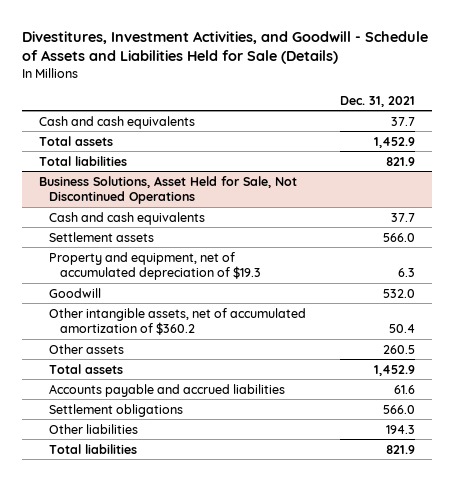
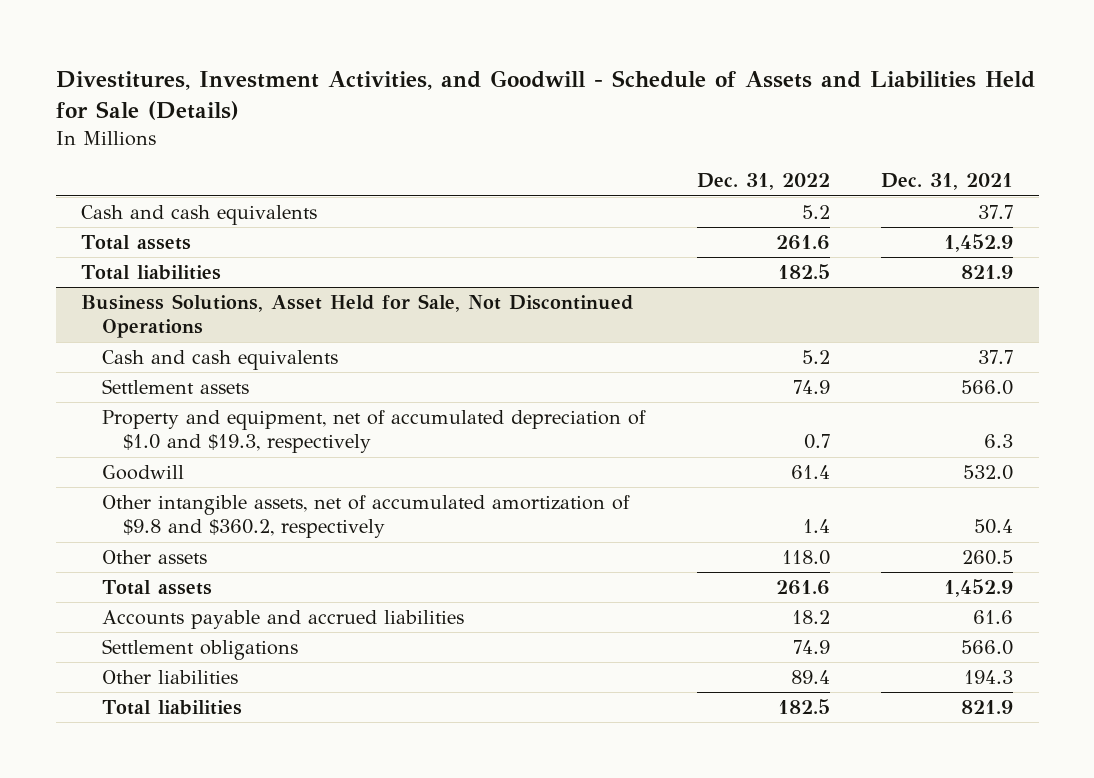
none -> [696,173,830,191] Dec. 31, 2022
[49,251,261,281] Property and equipment, net of accumulated depreciation of $19.3 -> [102,410,647,454] Property and equipment, net of accumulated depreciation of $1.0 and $19.3, respectively
[49,307,307,336] Other intangible assets, net of accumulated amortization of $360.2 -> [102,495,631,539] Other intangible assets, net of accumulated amortization of $9.8 and $360.2, respectively

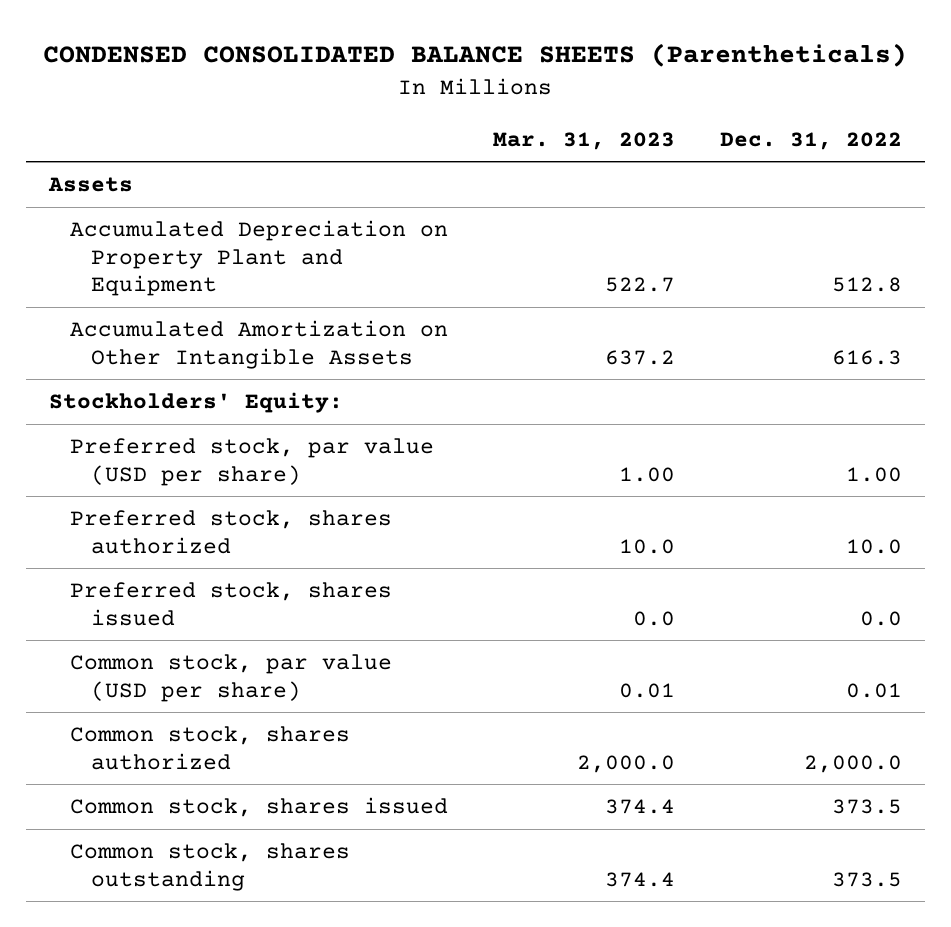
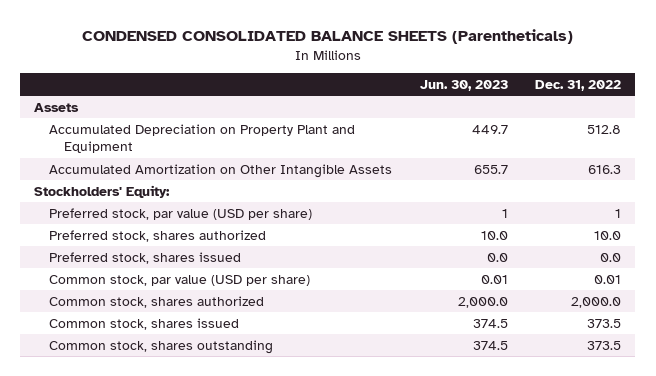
[492,131,675,150] Mar. 31, 2023 -> none
none -> [419,79,508,91] Jun. 30, 2023
[846,466,903,482] 1.00 -> [615,208,622,218] 1

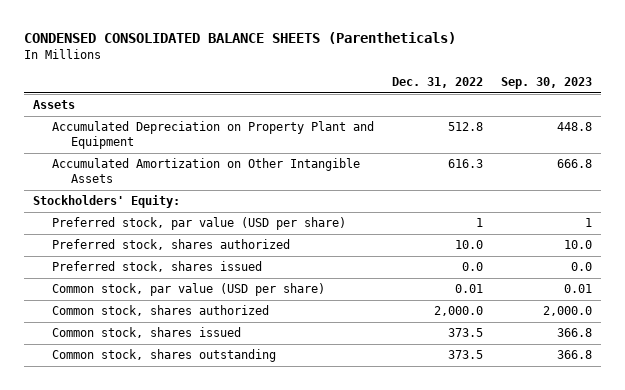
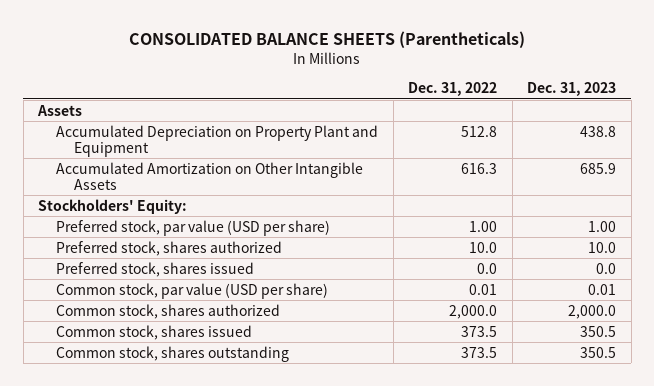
[24,31,457,44] CONDENSED CONSOLIDATED BALANCE SHEETS (Parentheticals) -> [129,30,526,48] CONSOLIDATED BALANCE SHEETS (Parentheticals)
[500,77,592,90] Sep. 30, 2023 -> none
none -> [527,82,617,97] Dec. 31, 2023
[475,218,483,228] 1 -> [469,220,498,232] 1.00

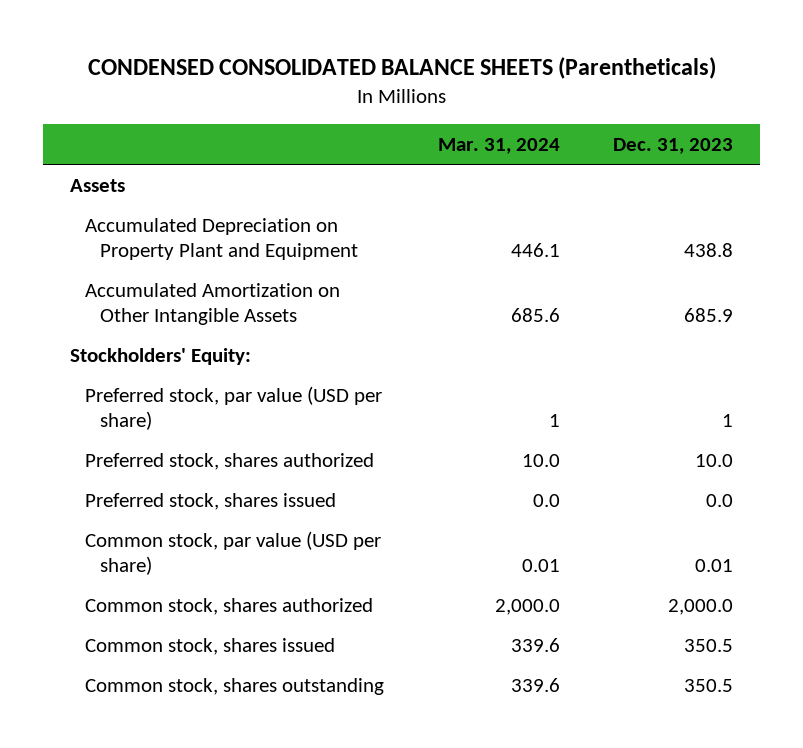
[129,30,526,48] CONSOLIDATED BALANCE SHEETS (Parentheticals) -> [87,57,716,80] CONDENSED CONSOLIDATED BALANCE SHEETS (Parentheticals)
[408,82,498,97] Dec. 31, 2022 -> none
none -> [437,137,560,154] Mar. 31, 2024
[588,220,617,232] 1.00 -> [722,413,734,427] 1

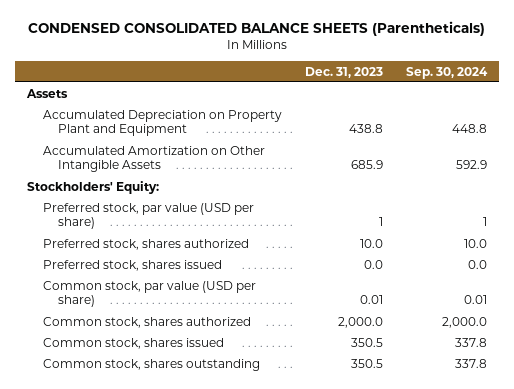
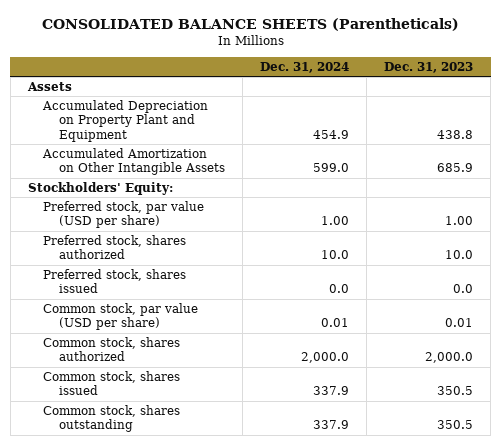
[27,21,485,37] CONDENSED CONSOLIDATED BALANCE SHEETS (Parentheticals) -> [41,17,459,31] CONSOLIDATED BALANCE SHEETS (Parentheticals)
[406,66,489,79] Sep. 30, 2024 -> none
none -> [260,62,350,74] Dec. 31, 2024
[378,217,383,227] 1 -> [445,216,474,226] 1.00

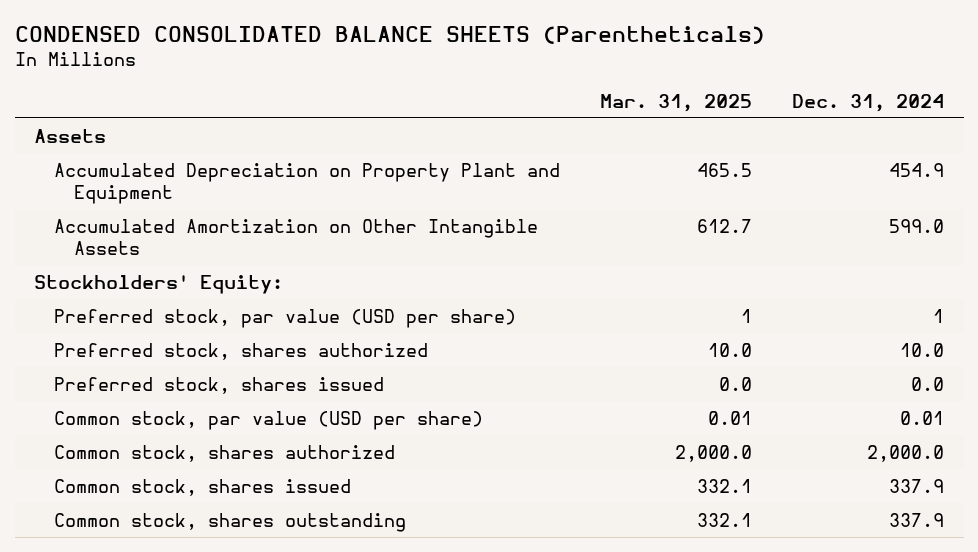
[41,17,459,31] CONSOLIDATED BALANCE SHEETS (Parentheticals) -> [14,26,765,45] CONDENSED CONSOLIDATED BALANCE SHEETS (Parentheticals)
[384,62,474,74] Dec. 31, 2023 -> none
none -> [600,93,753,112] Mar. 31, 2025
[321,216,350,226] 1.00 -> [932,308,944,323] 1

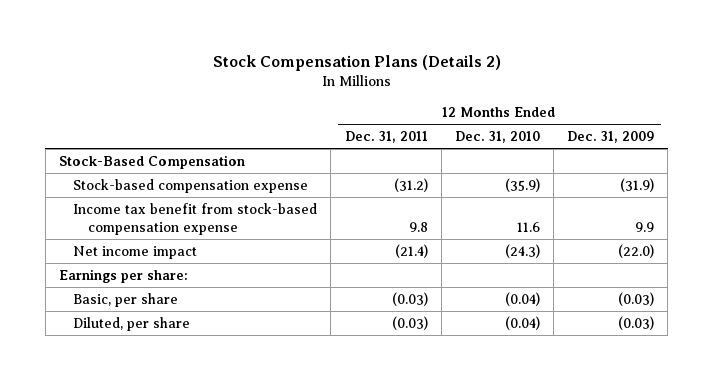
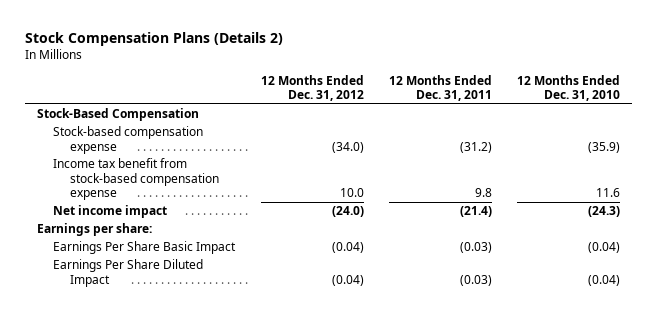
[567,131,655,144] Dec. 31, 2009 -> none
none -> [260,74,364,102] 12 Months Ended Dec. 31, 2012
[73,292,179,307] Basic, per share -> [53,241,237,255] Earnings Per Share Basic Impact
[73,316,191,331] Diluted, per share -> [53,259,204,287] Earnings Per Share Diluted Impact

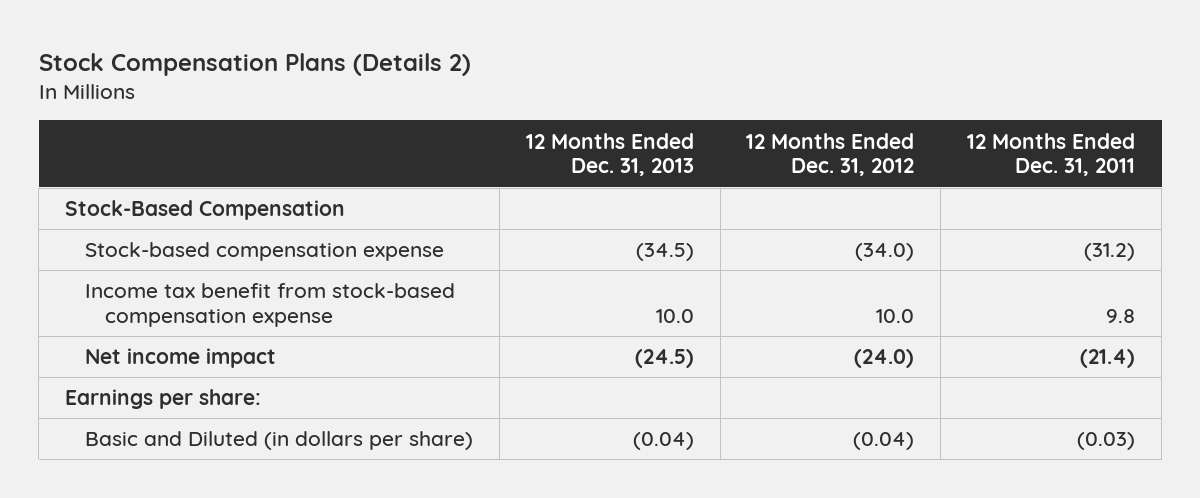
[516,74,620,102] 12 Months Ended Dec. 31, 2010 -> none
none -> [525,132,694,177] 12 Months Ended Dec. 31, 2013
[53,241,237,255] Earnings Per Share Basic Impact -> none
[53,259,204,287] Earnings Per Share Diluted Impact -> none
none -> [85,431,474,451] Basic and Diluted (in dollars per share)

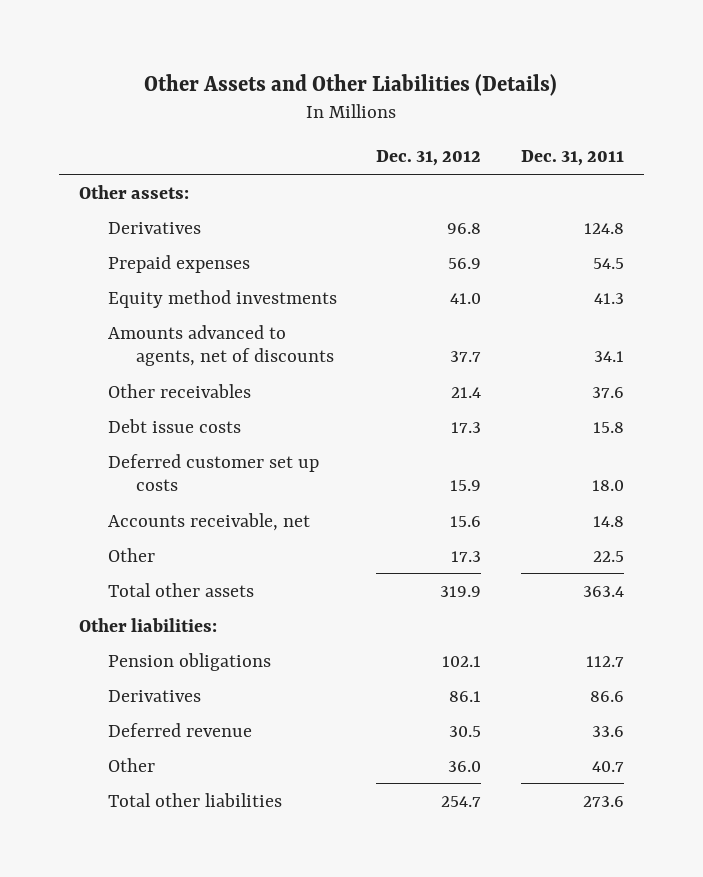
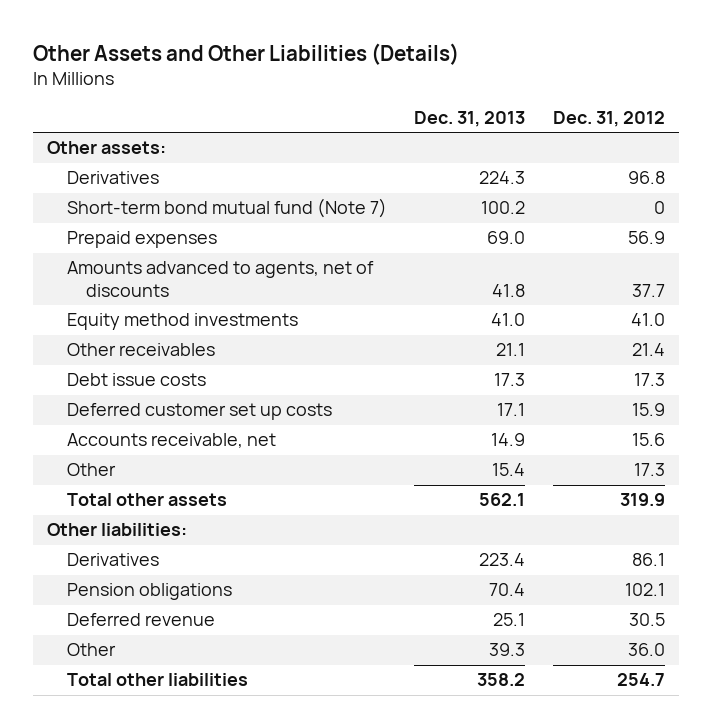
[520,150,624,167] Dec. 31, 2011 -> none
none -> [414,110,526,127] Dec. 31, 2013
none -> [66,198,387,219] Short-term bond mutual fund (Note 7)
[107,289,337,308] Equity method investments -> [66,313,298,331] Equity method investments
[107,652,271,671] Pension obligations -> [66,583,232,601] Pension obligations

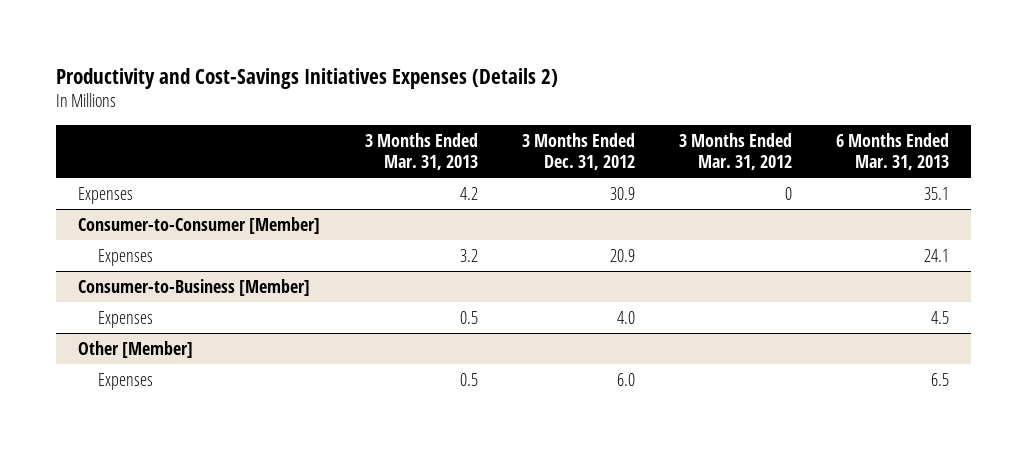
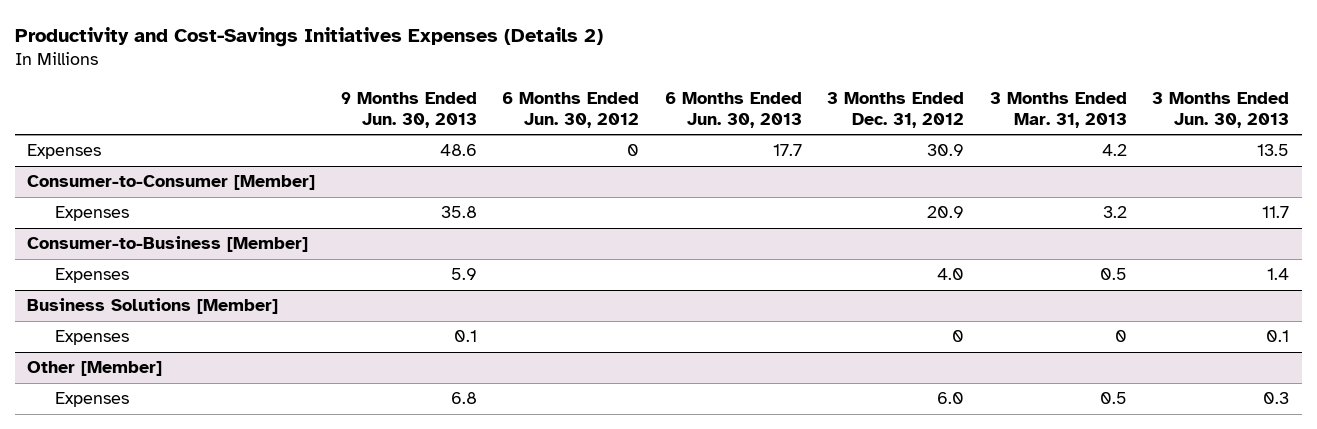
[678,132,792,171] 3 Months Ended Mar. 31, 2012 -> none
[836,132,950,171] 6 Months Ended Mar. 31, 2013 -> none
none -> [340,91,477,128] 9 Months Ended Jun. 30, 2013
none -> [502,91,640,128] 6 Months Ended Jun. 30, 2012
none -> [664,91,802,128] 6 Months Ended Jun. 30, 2013
none -> [1152,91,1290,128] 3 Months Ended Jun. 30, 2013
none -> [27,298,279,315] Business Solutions [Member]
none -> [54,330,129,346] Expenses

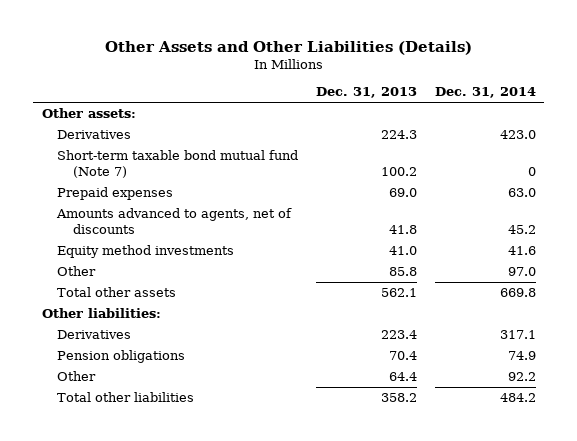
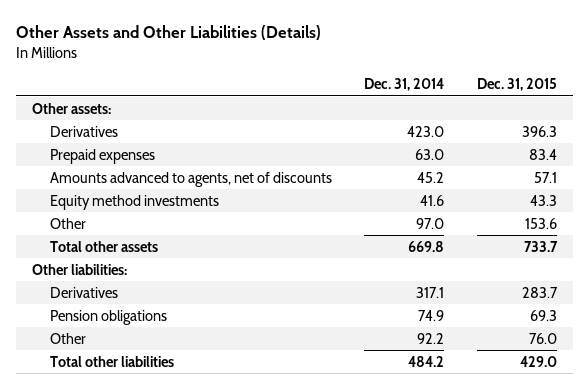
[315,87,417,99] Dec. 31, 2013 -> none
none -> [476,78,557,92] Dec. 31, 2015
[57,150,299,178] Short-term taxable bond mutual fund (Note 7) -> none

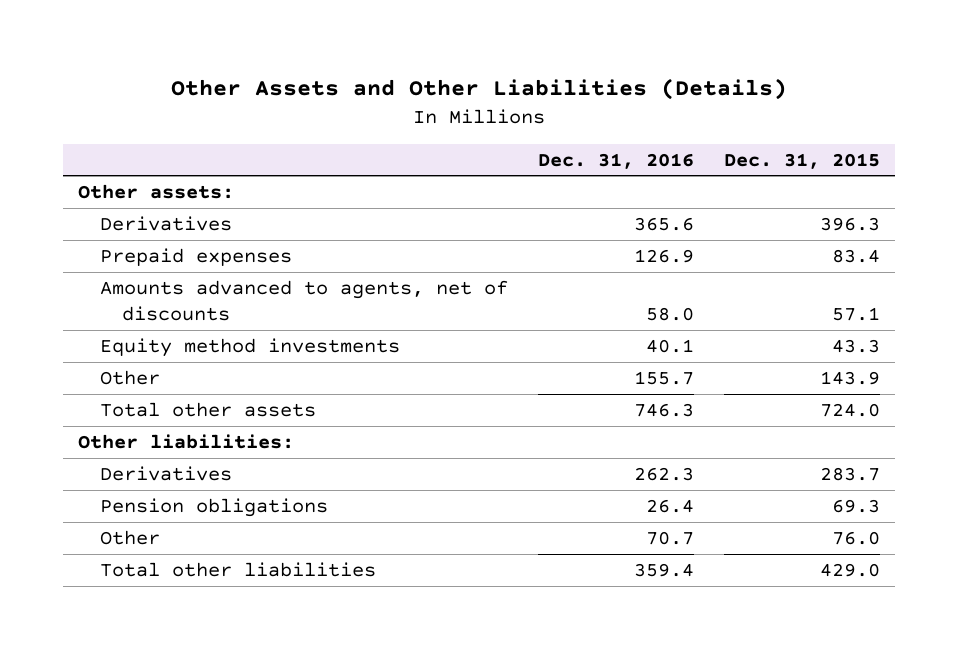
[364,78,445,92] Dec. 31, 2014 -> none
none -> [538,152,695,169] Dec. 31, 2016
[524,217,557,229] 153.6 -> [820,370,881,385] 143.9
[523,240,558,252] 733.7 -> [820,402,881,417] 724.0

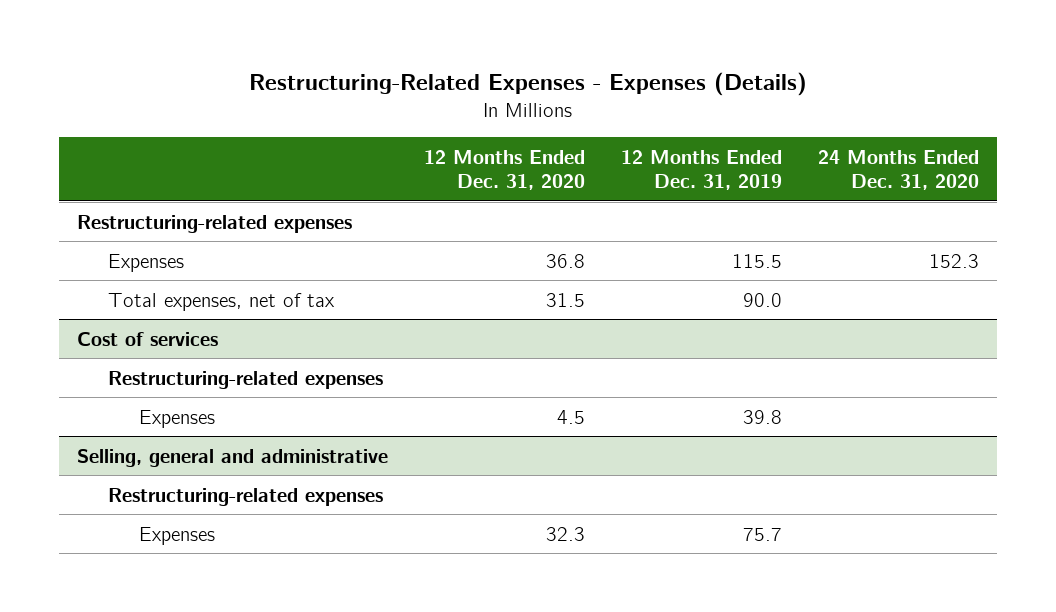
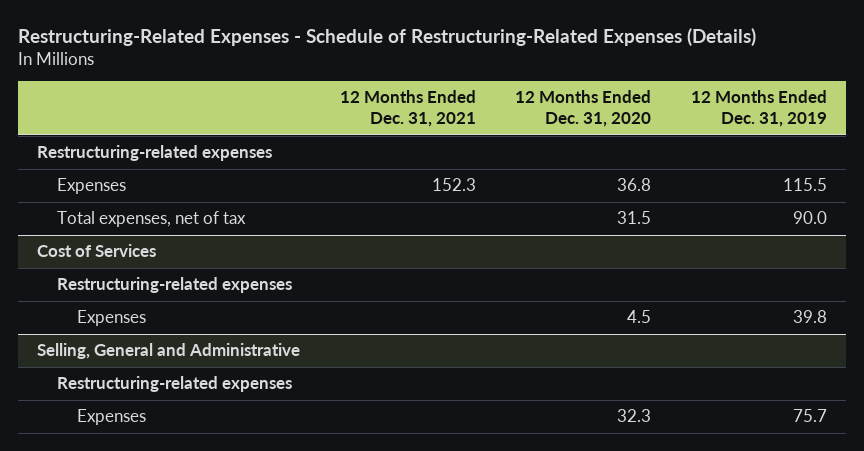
[249,72,808,97] Restructuring-Related Expenses - Expenses (Details) -> [17,28,756,47] Restructuring-Related Expenses - Schedule of Restructuring-Related Expenses (Details)
[817,149,979,191] 24 Months Ended Dec. 31, 2020 -> none
none -> [339,90,476,128] 12 Months Ended Dec. 31, 2021
[77,331,219,346] Cost of services -> [37,244,157,258] Cost of Services
[77,448,389,467] Selling, general and administrative -> [37,343,301,360] Selling, General and Administrative

